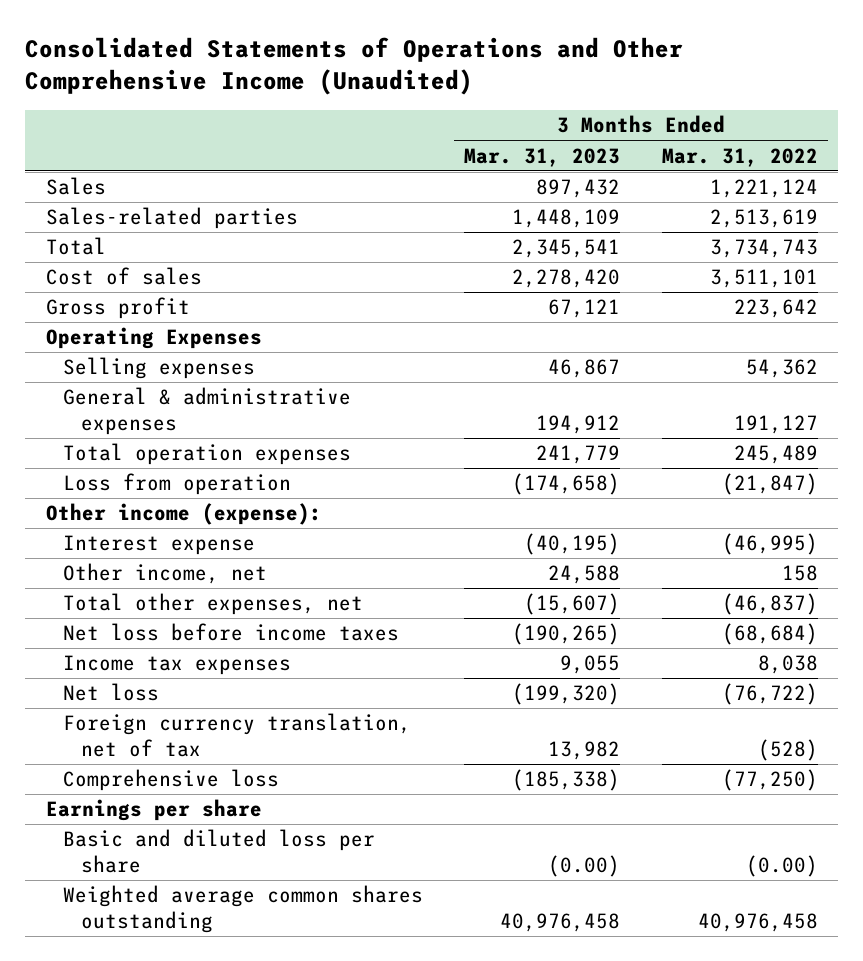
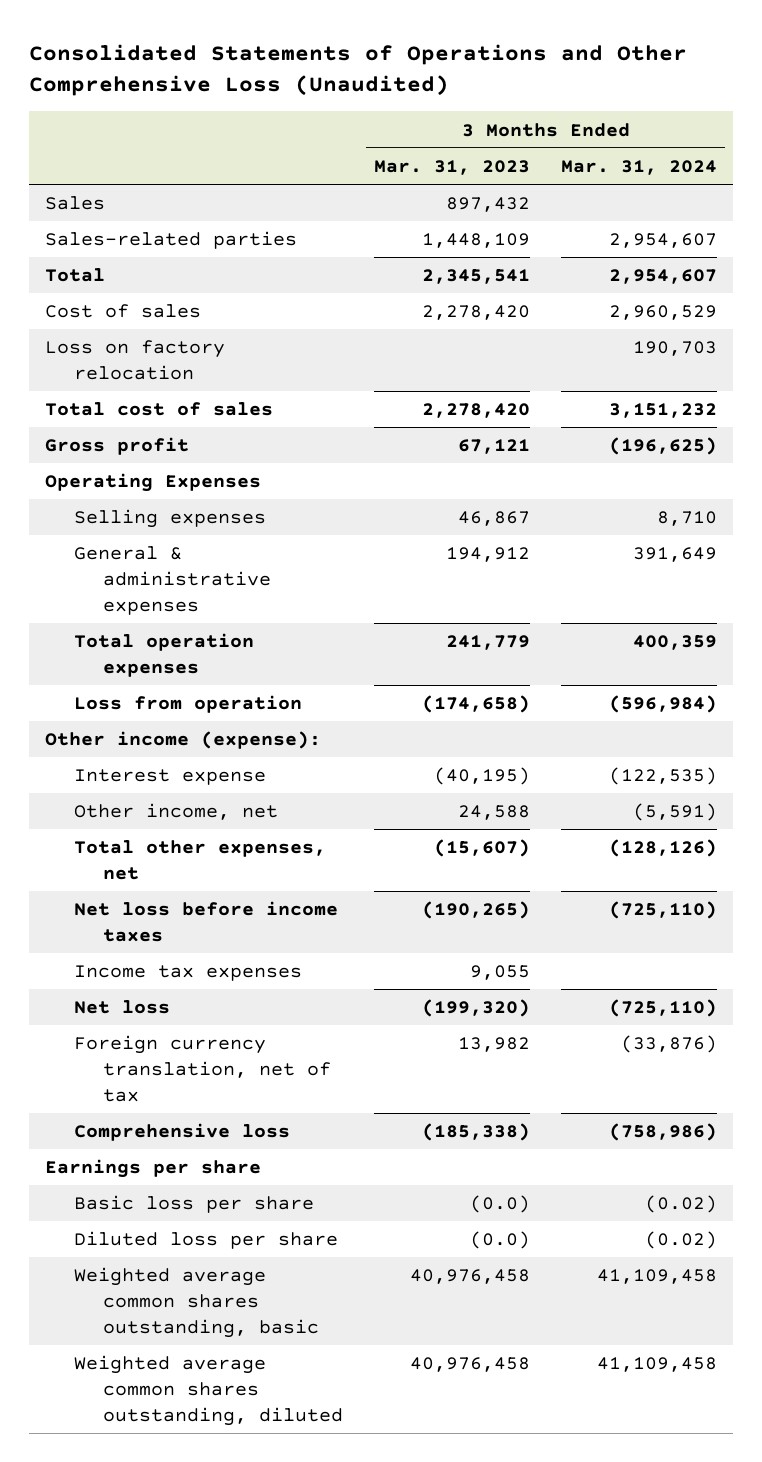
[25,37,684,96] Consolidated Statements of Operations and Other Comprehensive Income (Unaudited) -> [28,44,687,97] Consolidated Statements of Operations and Other Comprehensive Loss (Unaudited)
[661,147,818,167] Mar. 31, 2022 -> none
none -> [561,160,718,176] Mar. 31, 2024
none -> [44,340,225,381] Loss on factory relocation
none -> [44,402,273,417] Total cost of sales
[63,829,376,873] Basic and diluted loss per share -> [73,1195,314,1214] Basic loss per share
[548,854,621,877] (0.00) -> [470,1195,531,1214] (0.0)
none -> [73,1231,338,1250] Diluted loss per share
[63,885,424,933] Weighted average common shares outstanding -> [73,1267,319,1338] Weighted average common shares outstanding, basic
none -> [73,1355,343,1426] Weighted average common shares outstanding, diluted

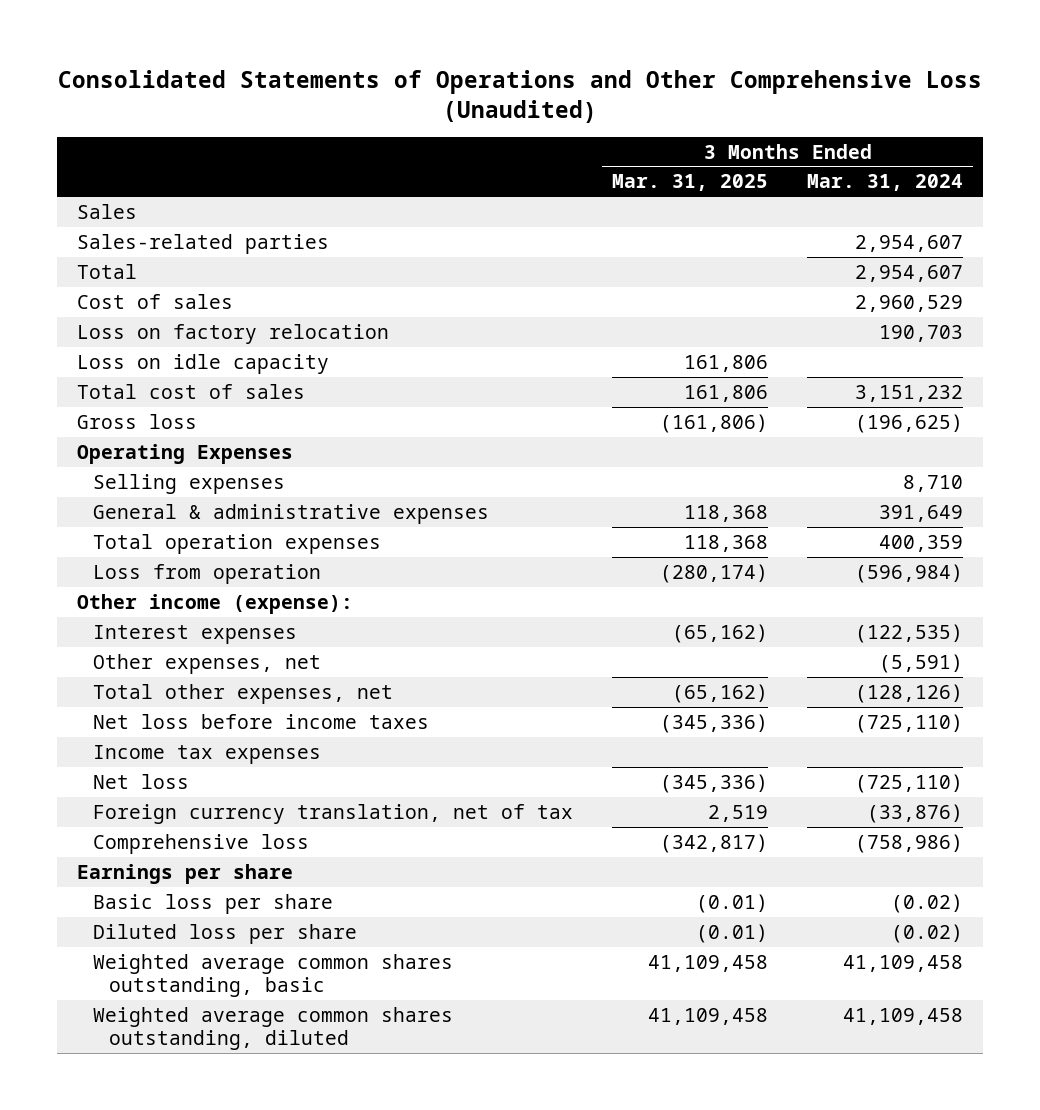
[374,160,531,176] Mar. 31, 2023 -> none
none -> [612,174,769,192] Mar. 31, 2025
none -> [76,353,329,374] Loss on idle capacity
[44,437,189,456] Gross profit -> [76,413,197,429] Gross loss
[73,769,266,786] Interest expense -> [92,624,297,644] Interest expenses
[73,803,278,821] Other income, net -> [92,653,321,674] Other expenses, net

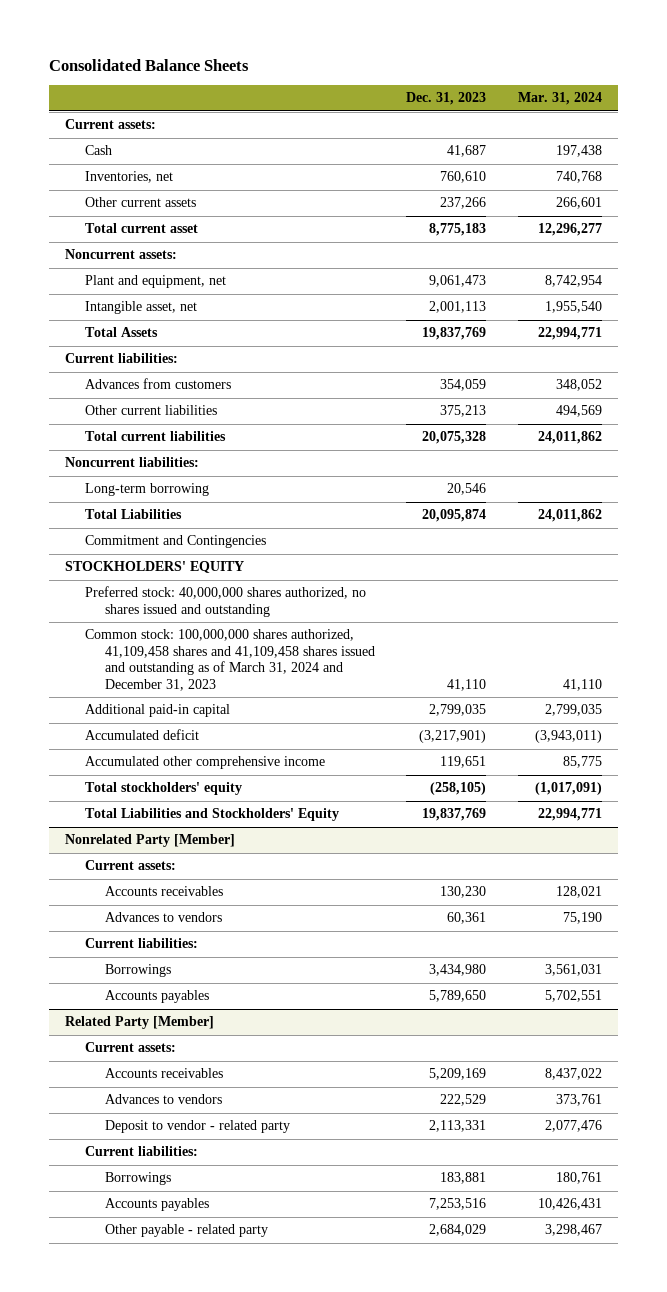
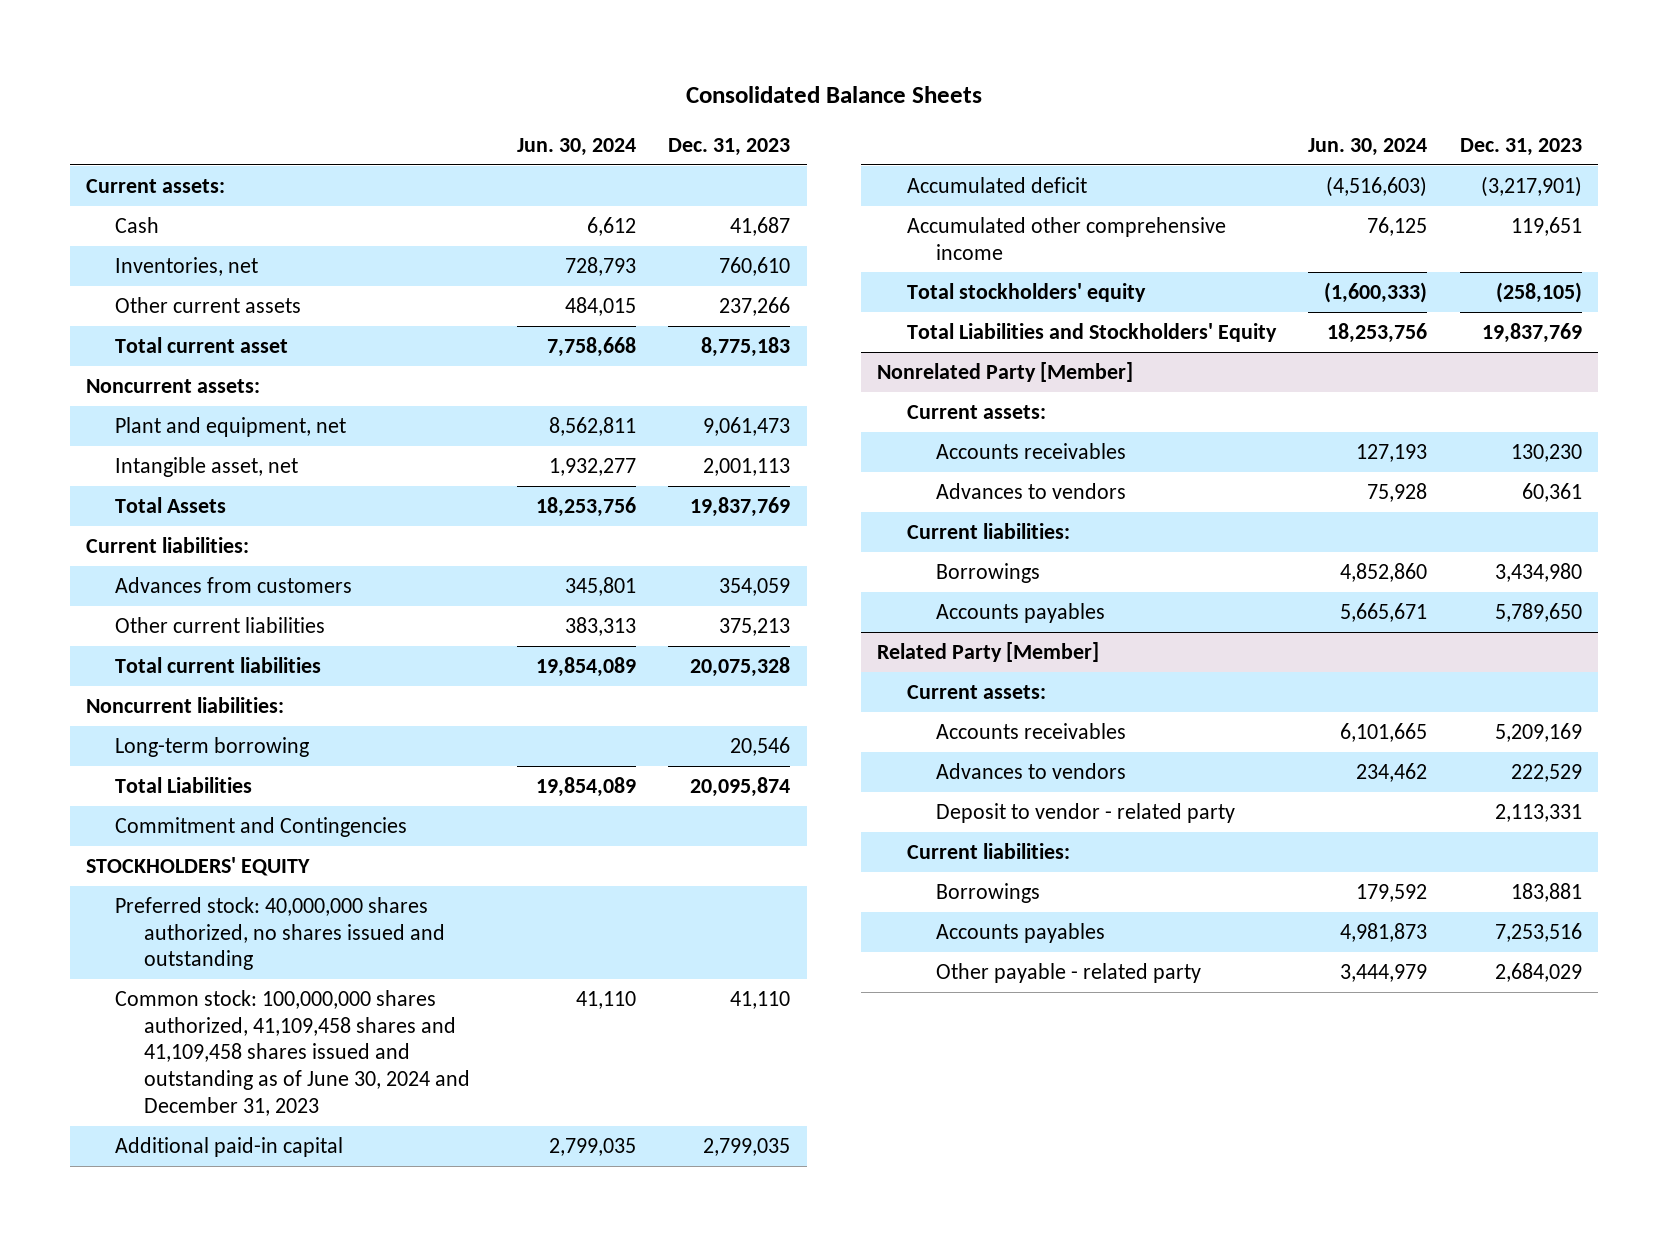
[518,92,603,106] Mar. 31, 2024 -> none
none -> [516,138,636,157] Jun. 30, 2024
[84,629,375,691] Common stock: 100,000,000 shares authorized, 41,109,458 shares and 41,109,458 shares issued and outstanding as of March 31, 2024 and December 31, 2023 -> [115,989,471,1116] Common stock: 100,000,000 shares authorized, 41,109,458 shares and 41,109,458 shares issued and outstanding as of June 30, 2024 and December 31, 2023

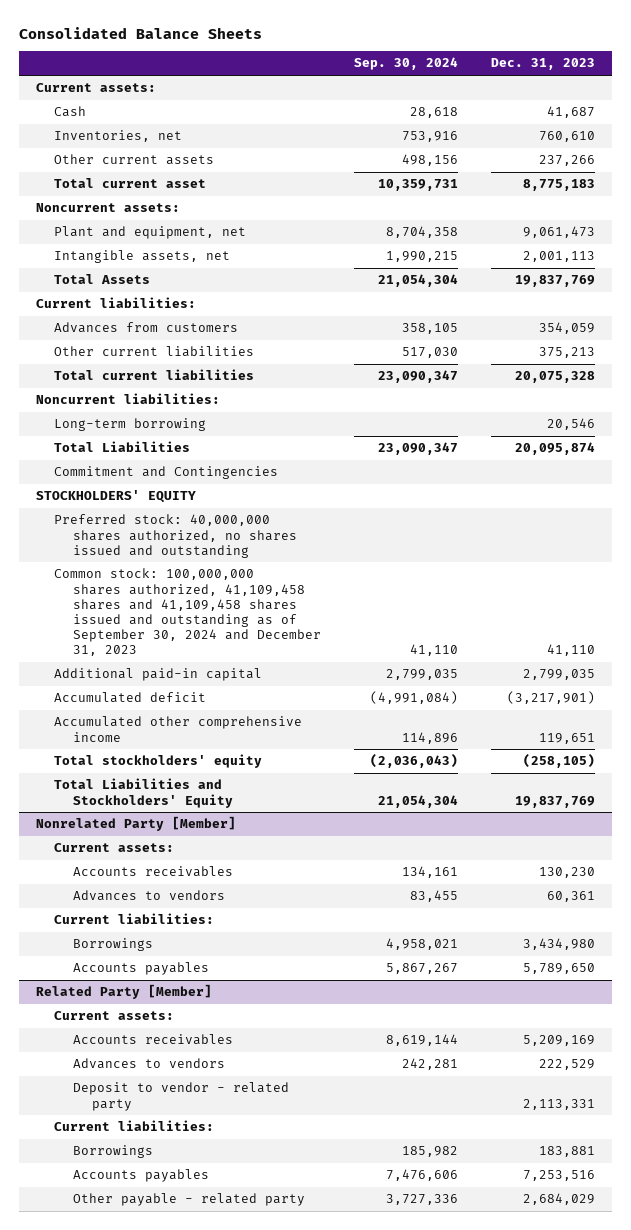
[516,138,636,157] Jun. 30, 2024 -> none
none -> [353,57,458,71] Sep. 30, 2024
[115,456,299,477] Intangible asset, net -> [54,250,231,264] Intangible assets, net
[115,989,471,1116] Common stock: 100,000,000 shares authorized, 41,109,458 shares and 41,109,458 shares issued and outstanding as of June 30, 2024 and December 31, 2023 -> [54,568,321,657] Common stock: 100,000,000 shares authorized, 41,109,458 shares and 41,109,458 shares issued and outstanding as of September 30, 2024 and December 31, 2023

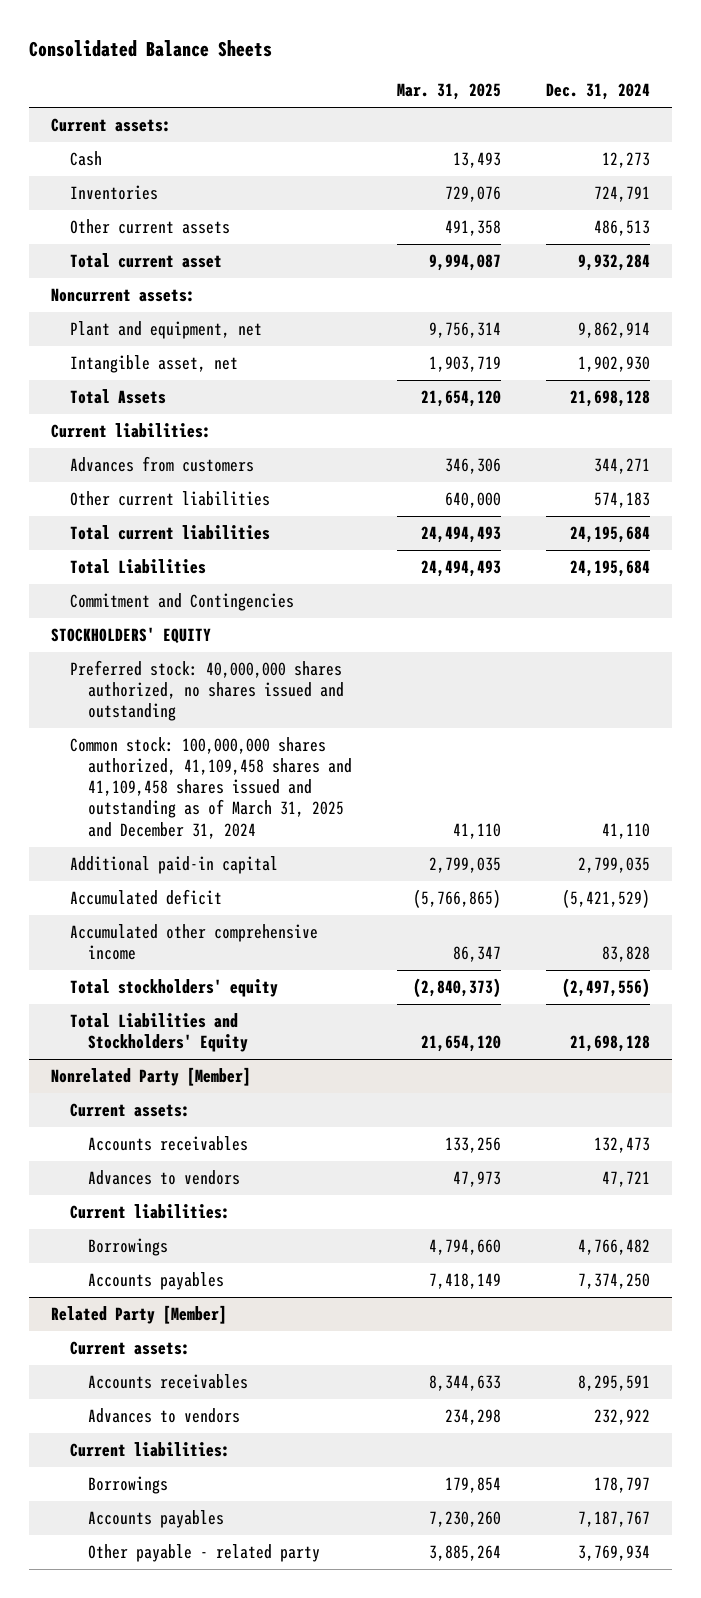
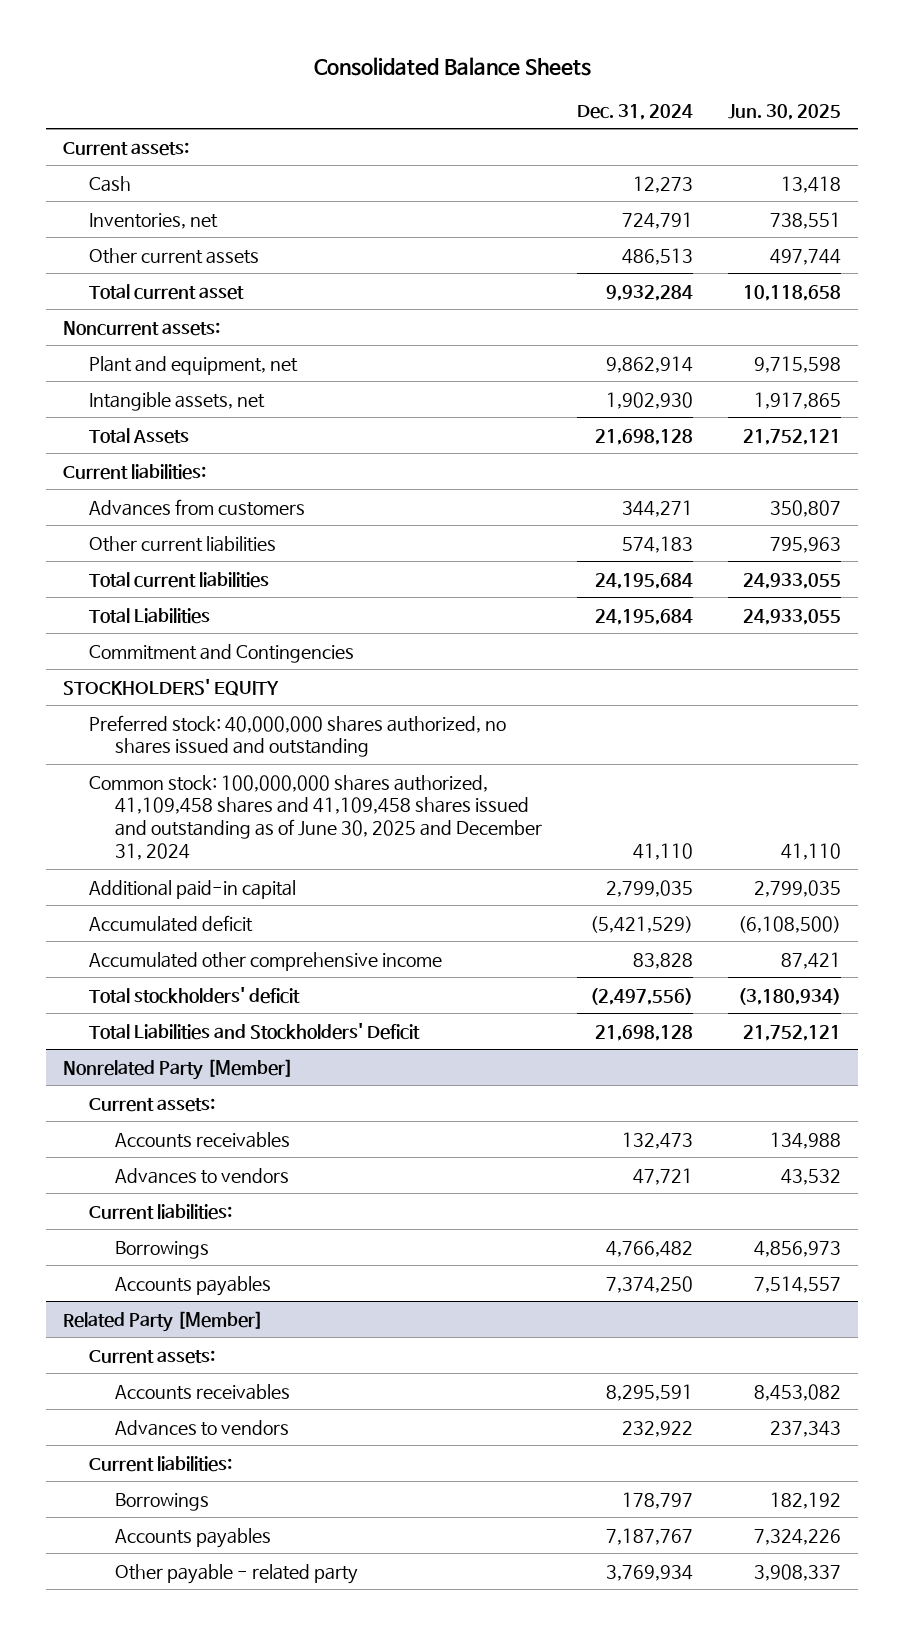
[396,83,501,101] Mar. 31, 2025 -> none
none -> [727,103,841,120] Jun. 30, 2025
[69,185,158,201] Inventories -> [89,212,219,229] Inventories, net
[69,355,238,374] Intangible asset, net -> [89,391,266,411] Intangible assets, net
[69,737,353,839] Common stock: 100,000,000 shares authorized, 41,109,458 shares and 41,109,458 shares issued and outstanding as of March 31, 2025 and December 31, 2024 -> [89,774,543,861] Common stock: 100,000,000 shares authorized, 41,109,458 shares and 41,109,458 shares issued and outstanding as of June 30, 2025 and December 31, 2024
[69,979,278,998] Total stockholders' equity -> [89,986,301,1004] Total stockholders' deficit
[69,1013,249,1053] Total Liabilities and Stockholders' Equity -> [89,1022,421,1040] Total Liabilities and Stockholders' Deficit

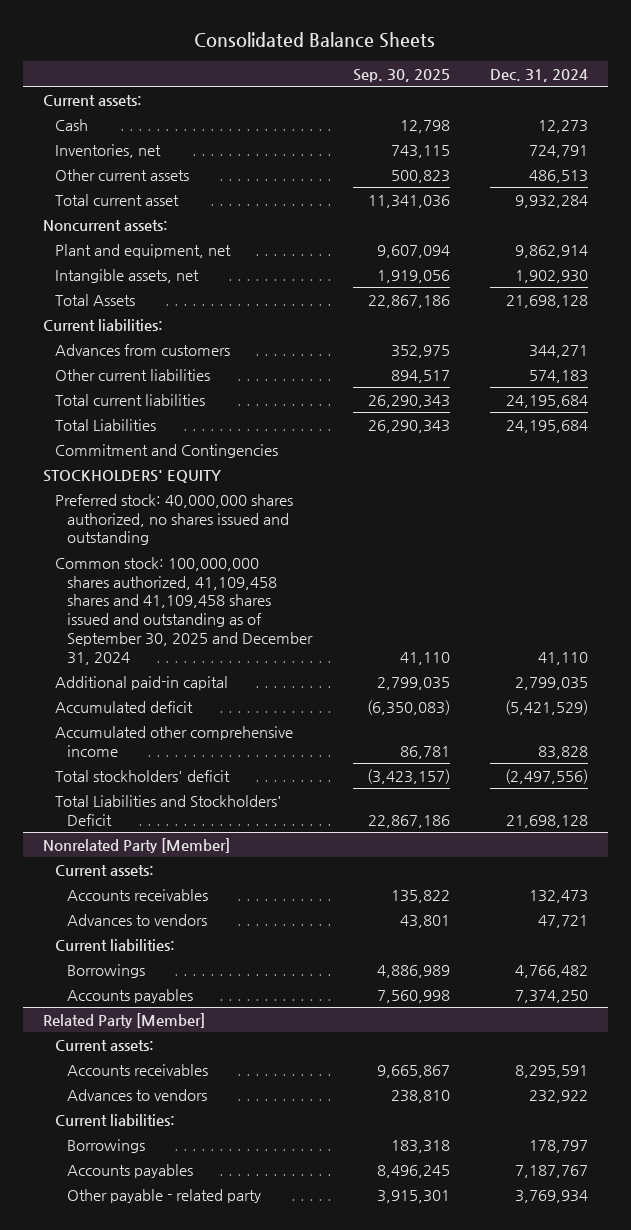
[727,103,841,120] Jun. 30, 2025 -> none
none -> [352,69,450,83] Sep. 30, 2025
[89,774,543,861] Common stock: 100,000,000 shares authorized, 41,109,458 shares and 41,109,458 shares issued and outstanding as of June 30, 2025 and December 31, 2024 -> [55,556,314,665] Common stock: 100,000,000 shares authorized, 41,109,458 shares and 41,109,458 shares issued and outstanding as of September 30, 2025 and December 31, 2024

